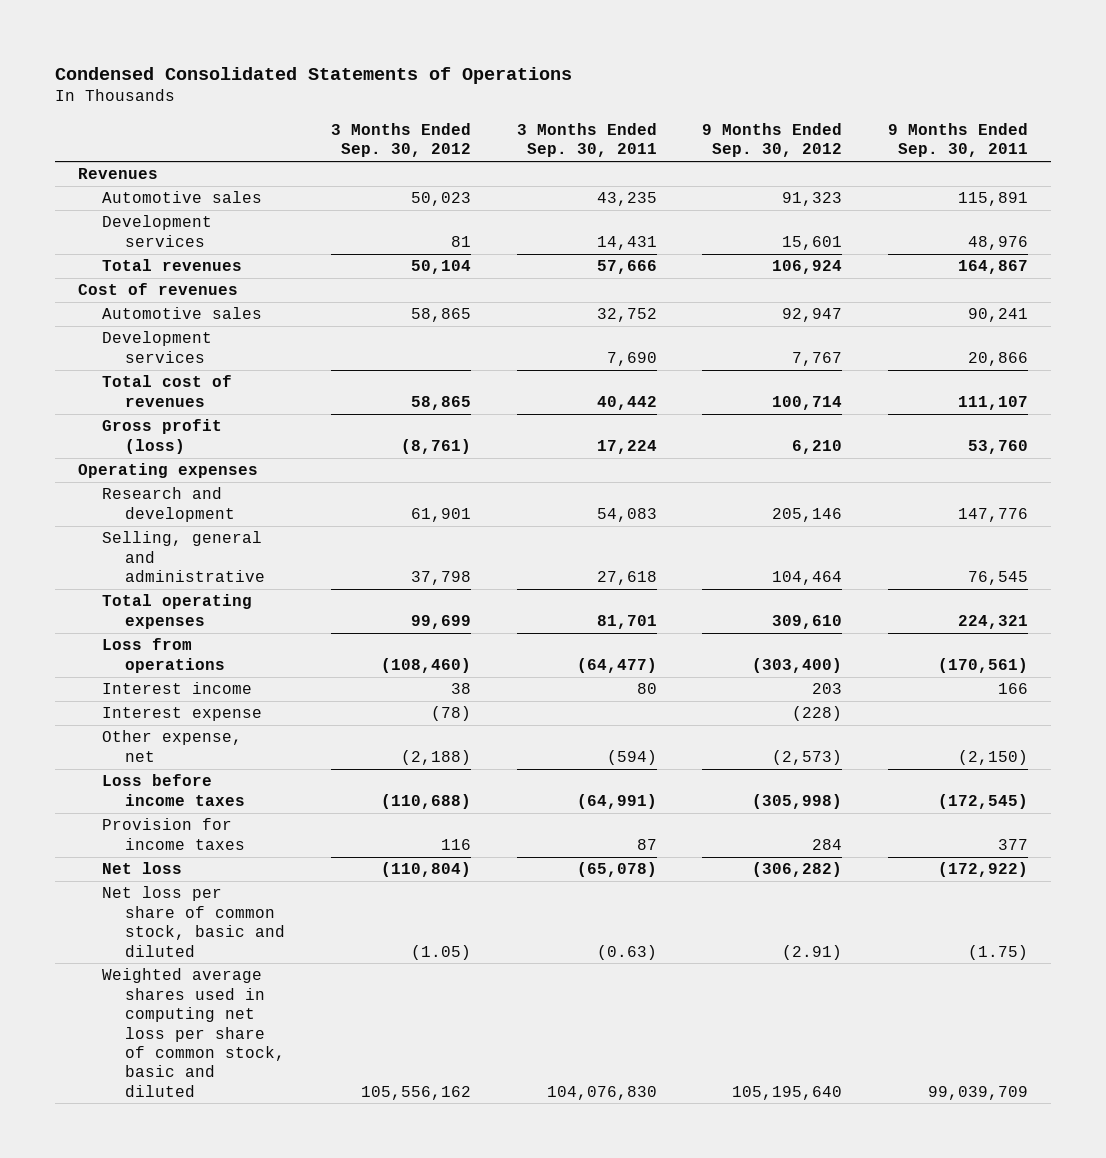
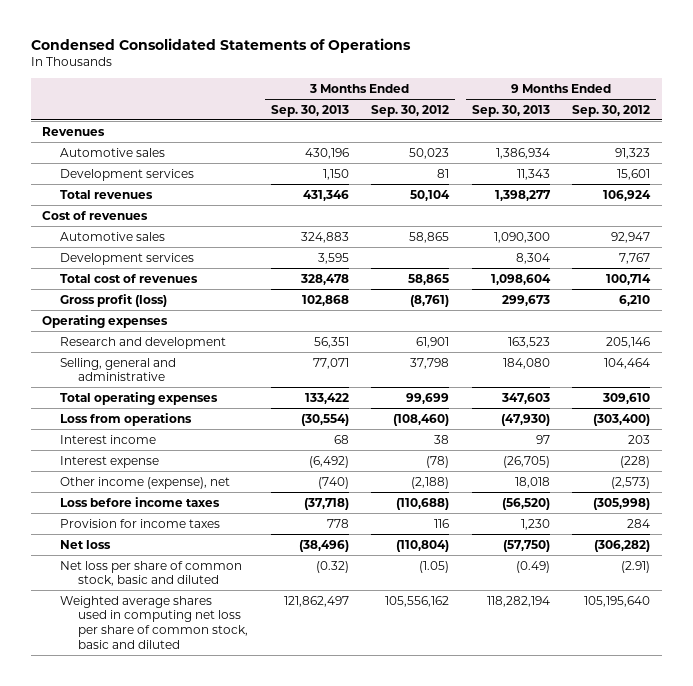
[516,122,657,158] 3 Months Ended Sep. 30, 2011 -> none
[887,122,1028,158] 9 Months Ended Sep. 30, 2011 -> none
none -> [270,104,349,117] Sep. 30, 2013
none -> [471,104,550,117] Sep. 30, 2013
[101,730,242,762] Other expense, net -> [60,476,231,489] Other income (expense), net

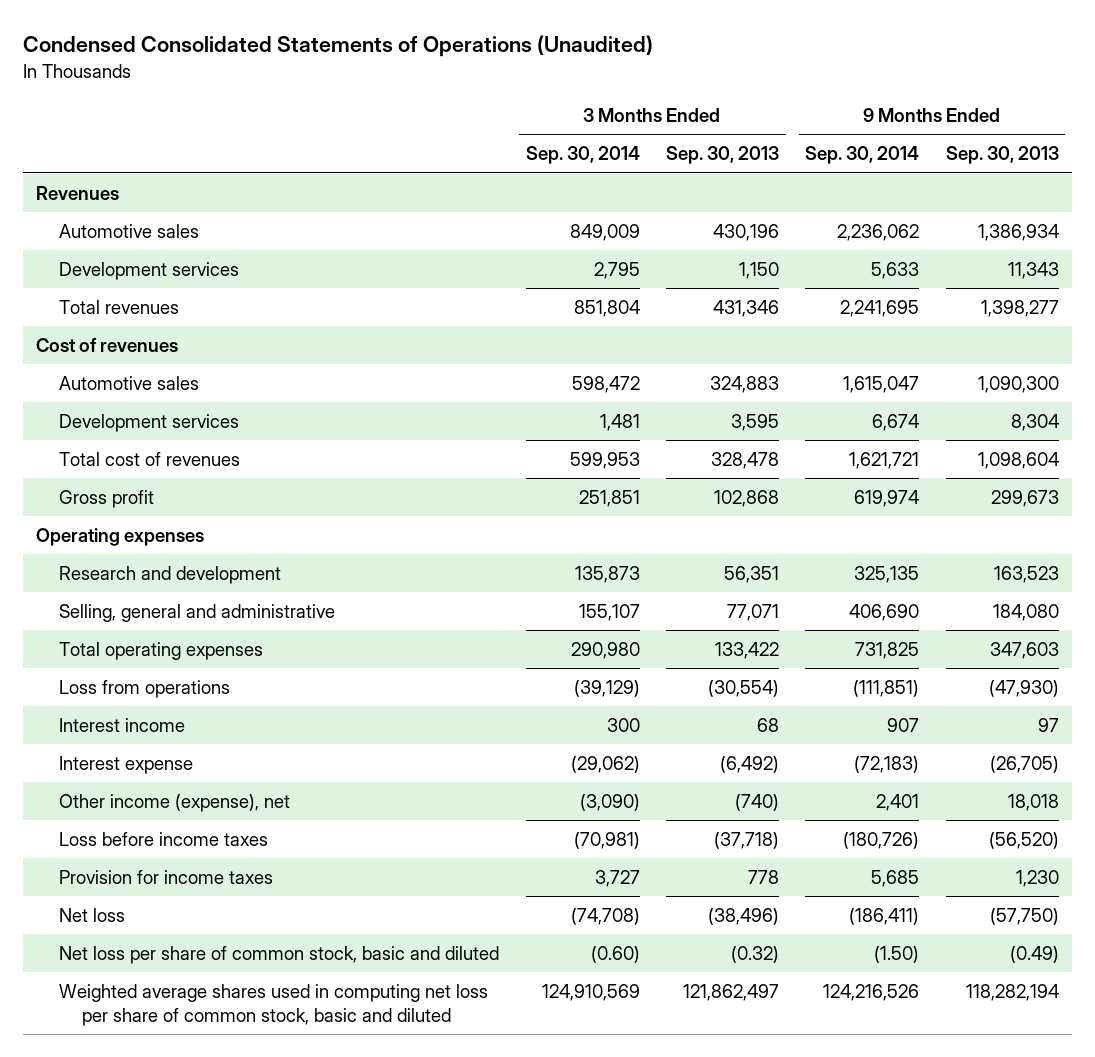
[30,37,411,53] Condensed Consolidated Statements of Operations -> [23,35,654,58] Condensed Consolidated Statements of Operations (Unaudited)
[371,104,450,117] Sep. 30, 2012 -> none
[572,104,651,117] Sep. 30, 2012 -> none
none -> [525,146,640,165] Sep. 30, 2014
none -> [805,146,920,165] Sep. 30, 2014
[60,293,168,307] Gross profit (loss) -> [59,489,155,508] Gross profit

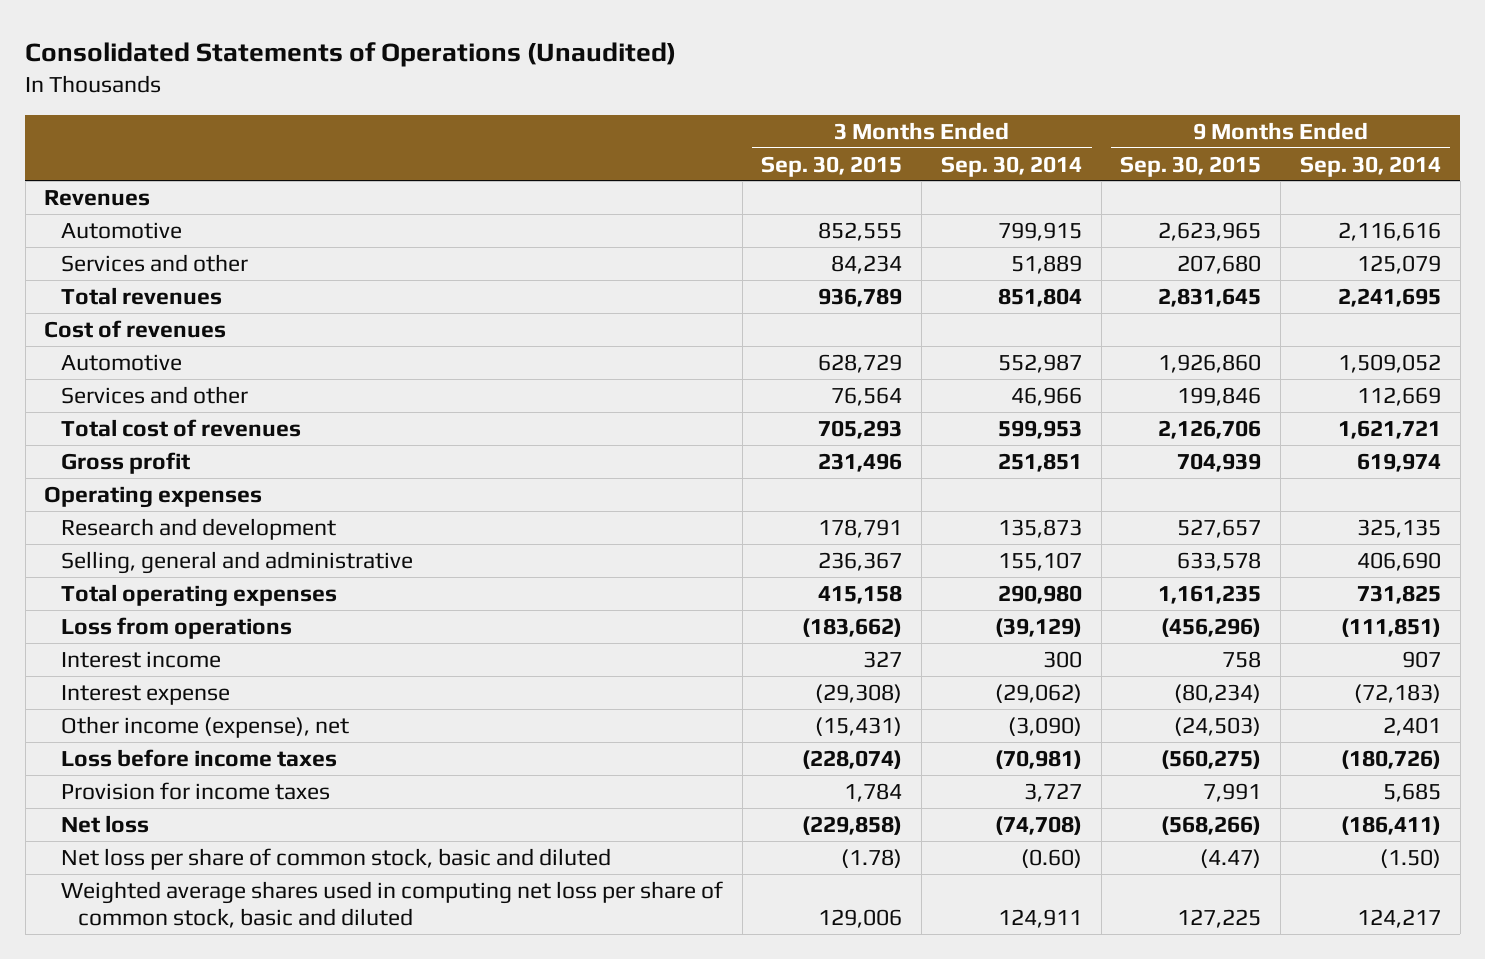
[23,35,654,58] Condensed Consolidated Statements of Operations (Unaudited) -> [25,41,677,67] Consolidated Statements of Operations (Unaudited)
[665,146,779,165] Sep. 30, 2013 -> none
[945,146,1059,165] Sep. 30, 2013 -> none
none -> [761,155,903,177] Sep. 30, 2015
none -> [1120,155,1262,177] Sep. 30, 2015
[59,261,240,280] Development services -> none
[59,223,200,238] Automotive sales -> [61,221,183,239] Automotive
[569,223,640,241] 849,009 -> [997,221,1082,241] 799,915
[837,223,920,241] 2,236,062 -> [1337,221,1441,241] 2,116,616
none -> [61,253,249,272] Services and other
[59,413,240,432] Development services -> none
[59,375,200,390] Automotive sales -> [61,353,183,371] Automotive
[571,375,640,393] 598,472 -> [997,353,1082,373] 552,987
[843,375,920,393] 1,615,047 -> [1337,353,1441,373] 1,509,052
none -> [61,385,249,404] Services and other
[541,983,640,1001] 124,910,569 -> [997,908,1082,928] 124,911
[823,983,920,1001] 124,216,526 -> [1356,908,1441,928] 124,217

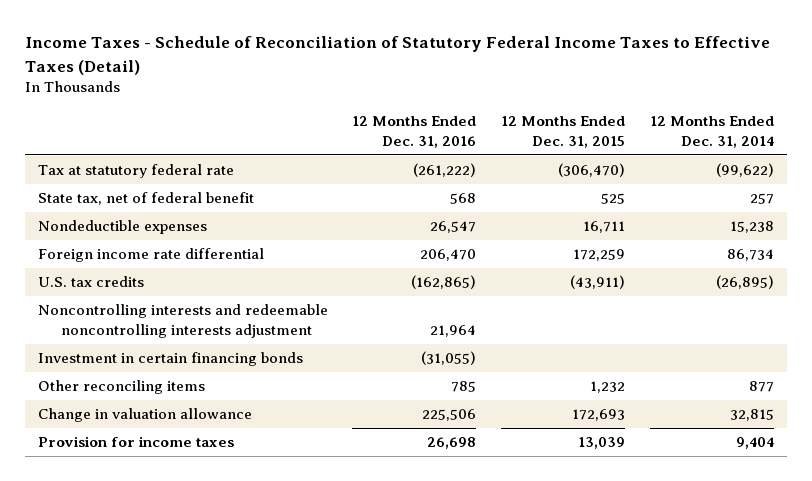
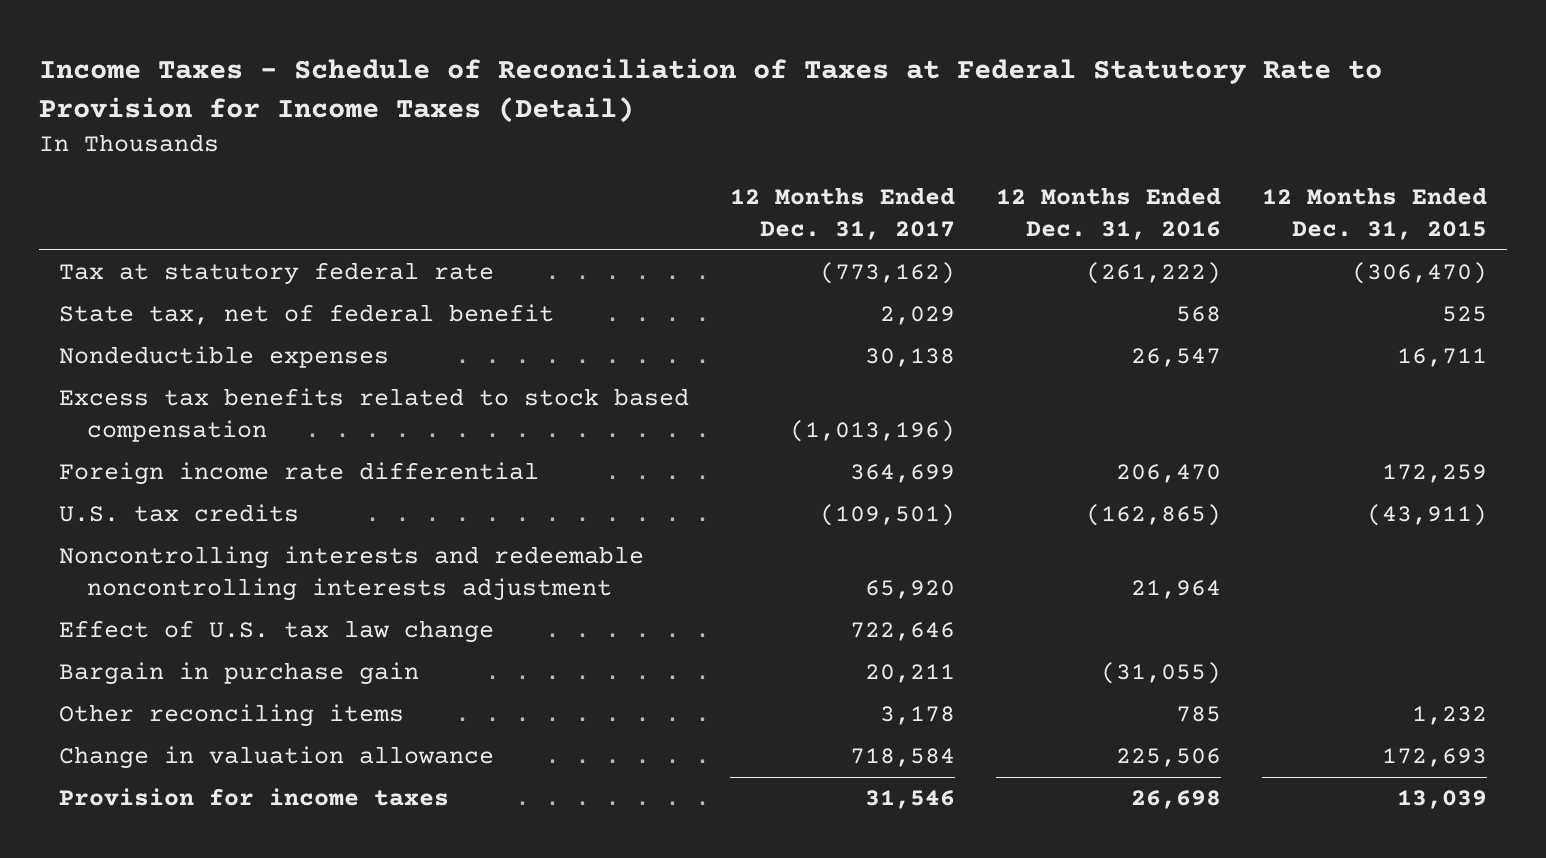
[25,36,771,75] Income Taxes - Schedule of Reconciliation of Statutory Federal Income Taxes to Effective Taxes (Detail) -> [38,57,1382,123] Income Taxes - Schedule of Reconciliation of Taxes at Federal Statutory Rate to Provision for Income Taxes (Detail)
[650,116,775,148] 12 Months Ended Dec. 31, 2014 -> none
none -> [730,187,956,240] 12 Months Ended Dec. 31, 2017
none -> [59,388,690,442] Excess tax benefits related to stock based compensation
none -> [59,620,495,644] Effect of U.S. tax law change
[37,352,303,367] Investment in certain financing bonds -> [59,662,420,686] Bargain in purchase gain

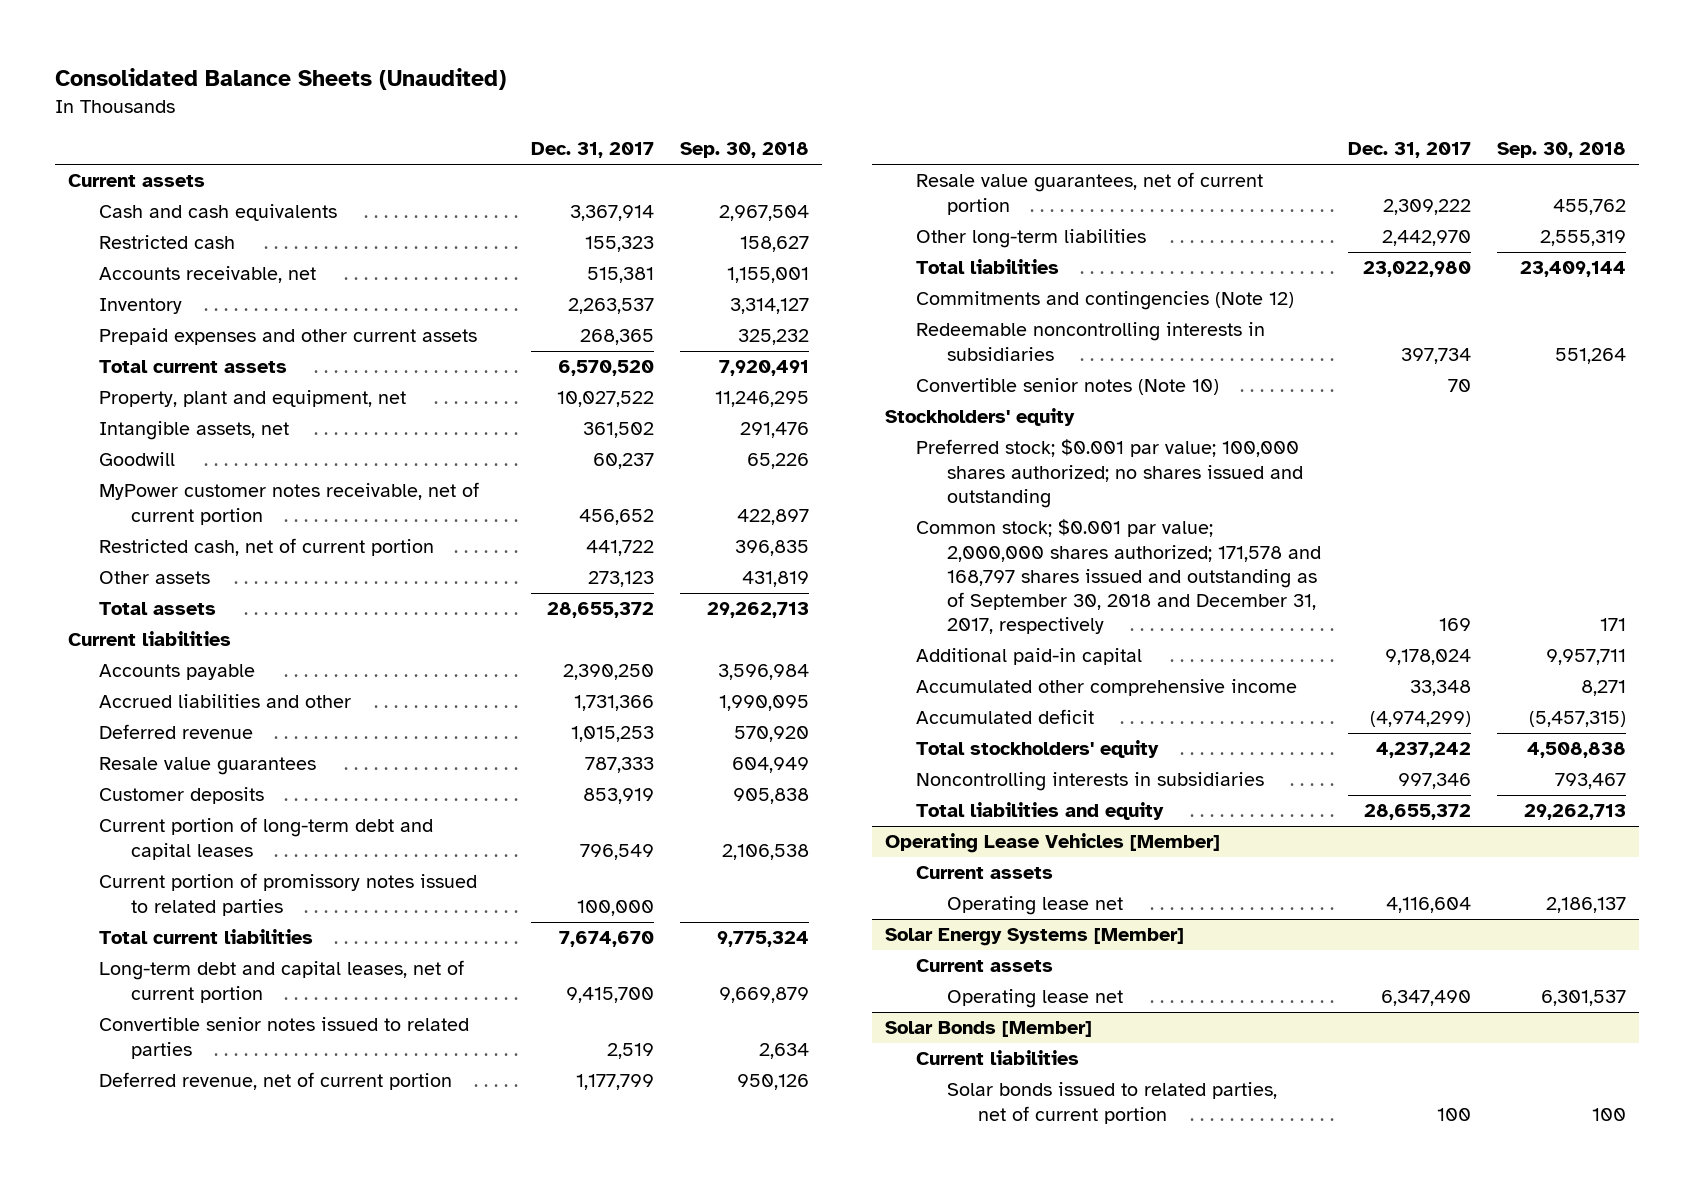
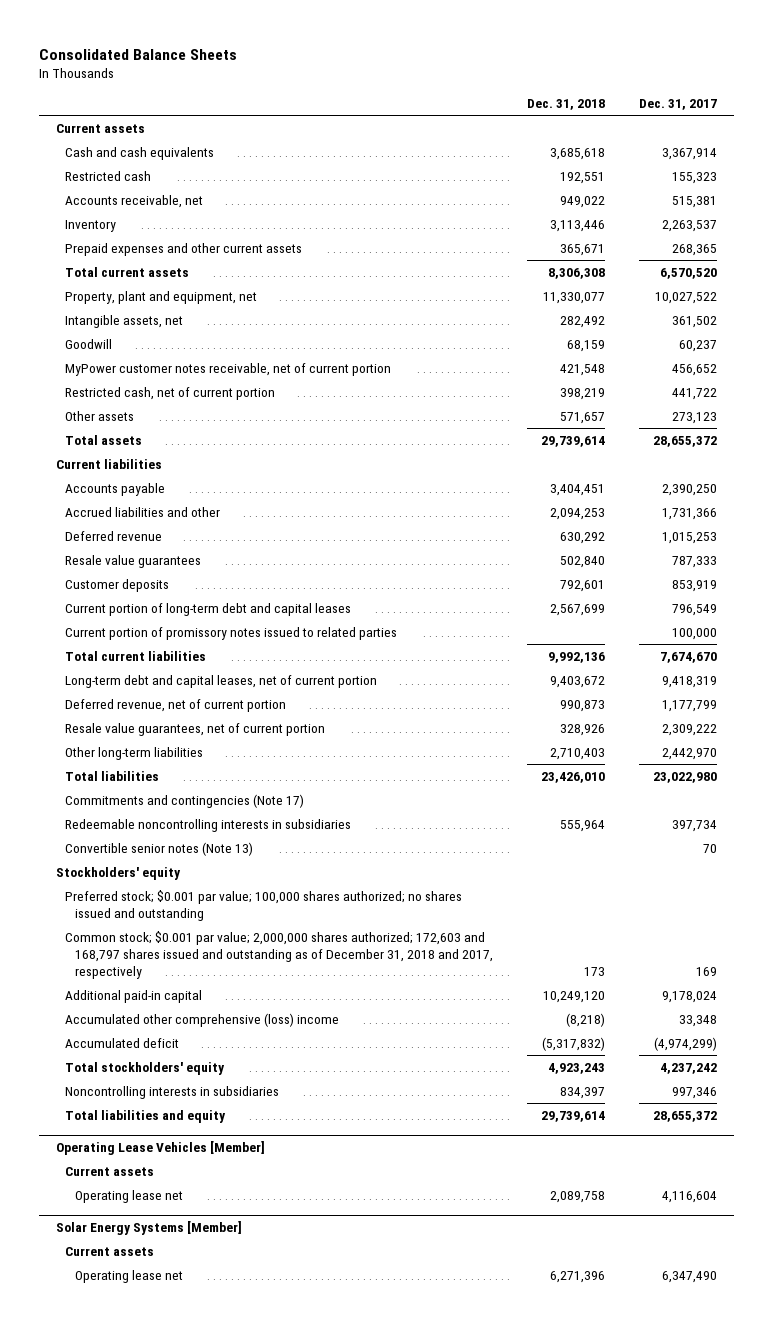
[55,67,507,90] Consolidated Balance Sheets (Unaudited) -> [38,48,237,60] Consolidated Balance Sheets
[680,142,810,159] Sep. 30, 2018 -> none
none -> [526,99,605,111] Dec. 31, 2018
[99,1017,470,1059] Convertible senior notes issued to related parties -> none
[565,986,654,1003] 9,415,700 -> [661,675,717,688] 9,418,319
[916,291,1295,311] Commitments and contingencies (Note 12) -> [65,793,305,808] Commitments and contingencies (Note 17)
[916,378,1220,396] Convertible senior notes (Note 10) -> [65,841,254,856] Convertible senior notes (Note 13)
[916,519,1322,635] Common stock; $0.001 par value; 2,000,000 shares authorized; 171,578 and 168,797 shares issued and outstanding as of September 30, 2018 and December 31, 2017, respectively -> [65,930,494,979] Common stock; $0.001 par value; 2,000,000 shares authorized; 172,603 and 168,797 shares issued and outstanding as of December 31, 2018 and 2017, respectively
[916,679,1298,697] Accumulated other comprehensive income -> [65,1012,340,1027] Accumulated other comprehensive (loss) income
[884,1021,1092,1038] Solar Bonds [Member] -> none
[916,1050,1080,1066] Current liabilities -> none
[947,1082,1278,1124] Solar bonds issued to related parties, net of current portion -> none

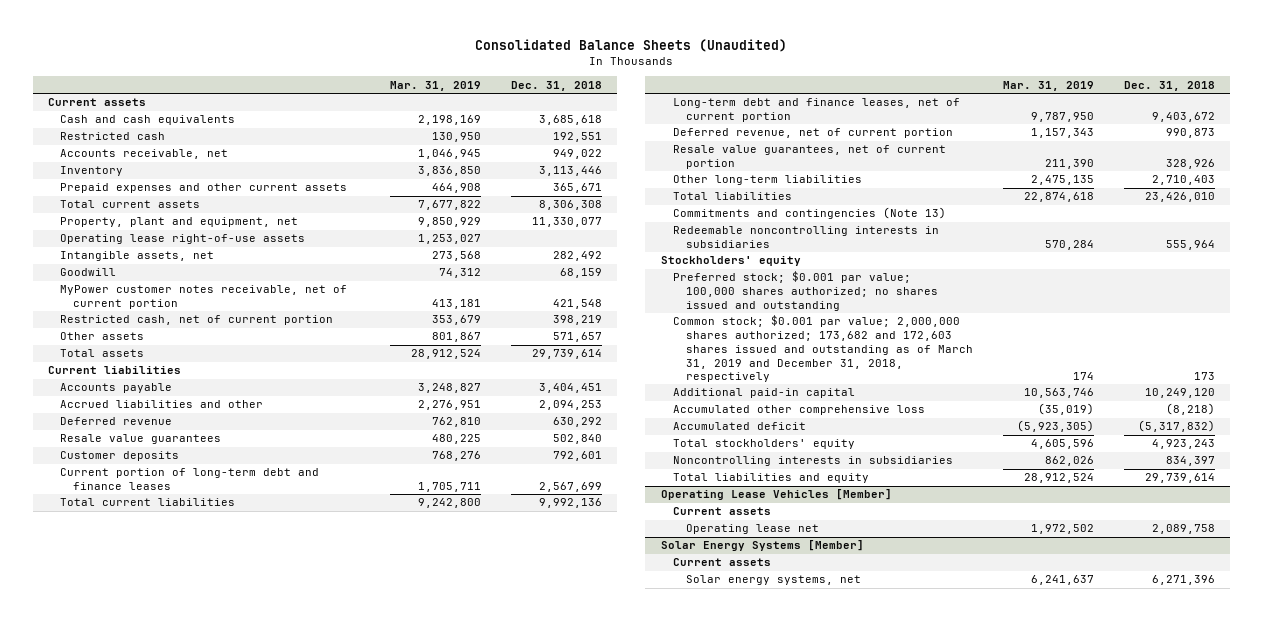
[38,48,237,60] Consolidated Balance Sheets -> [475,39,788,53] Consolidated Balance Sheets (Unaudited)
[638,99,717,111] Dec. 31, 2017 -> none
none -> [390,80,482,91] Mar. 31, 2019
none -> [60,234,306,245] Operating lease right-of-use assets
[65,626,398,640] Current portion of promissory notes issued to related parties -> none
[65,602,352,616] Current portion of long-term debt and capital leases -> [60,468,320,491] Current portion of long-term debt and finance leases
[65,674,378,688] Long-term debt and capital leases, net of current portion -> [673,98,961,123] Long-term debt and finance leases, net of current portion
[65,793,305,808] Commitments and contingencies (Note 17) -> [673,207,947,220] Commitments and contingencies (Note 13)
[65,841,254,856] Convertible senior notes (Note 13) -> none
[65,930,494,979] Common stock; $0.001 par value; 2,000,000 shares authorized; 172,603 and 168,797 shares issued and outstanding as of December 31, 2018 and 2017, respectively -> [673,315,973,383] Common stock; $0.001 par value; 2,000,000 shares authorized; 173,682 and 172,603 shares issued and outstanding as of March 31, 2019 and December 31, 2018, respectively
[65,1012,340,1027] Accumulated other comprehensive (loss) income -> [673,405,926,416] Accumulated other comprehensive loss
[75,1269,184,1283] Operating lease net -> [685,575,861,586] Solar energy systems, net

